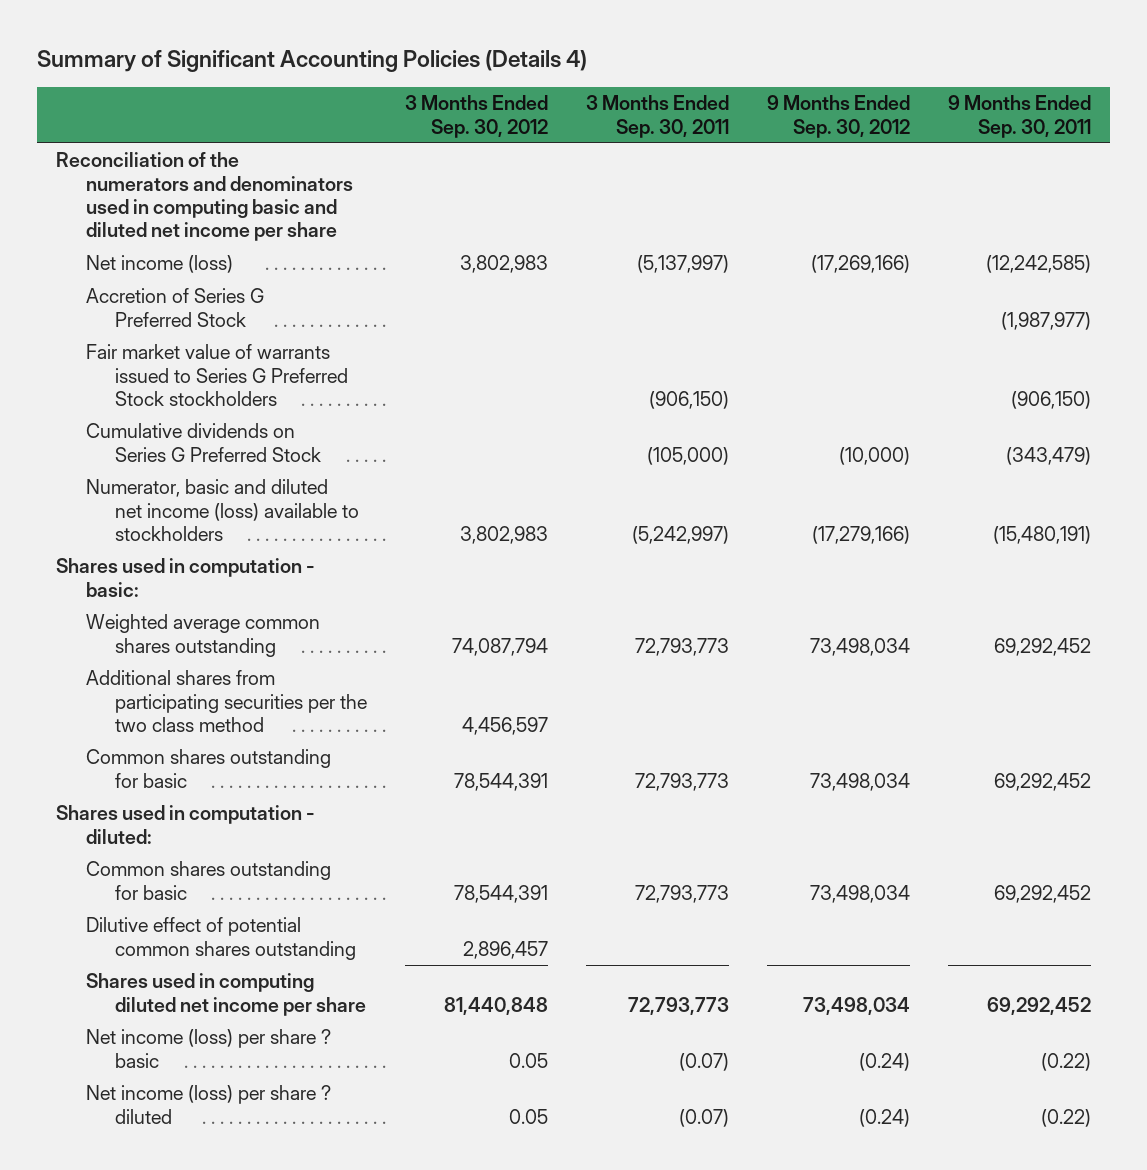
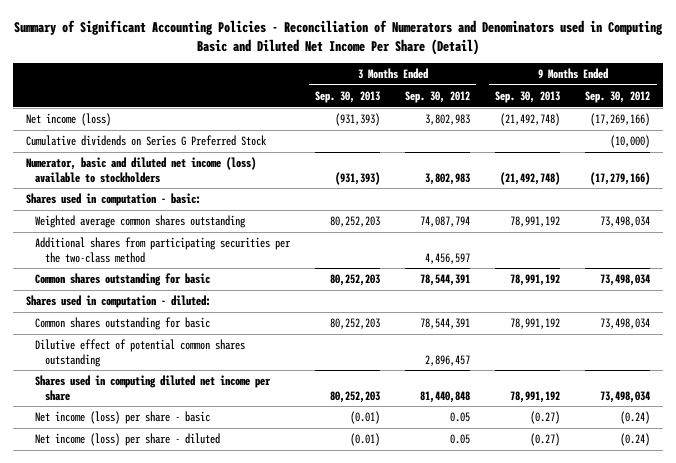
[37,50,588,73] Summary of Significant Accounting Policies (Details 4) -> [13,19,663,55] Summary of Significant Accounting Policies - Reconciliation of Numerators and Denominators used in Computing Basic and Diluted Net Income Per Share (Detail)
[585,95,729,138] 3 Months Ended Sep. 30, 2011 -> none
[947,95,1091,138] 9 Months Ended Sep. 30, 2011 -> none
none -> [315,90,381,103] Sep. 30, 2013
none -> [495,90,561,103] Sep. 30, 2013
[56,152,353,242] Reconciliation of the numerators and denominators used in computing basic and diluted net income per share -> none
[85,288,264,327] Accretion of Series G Preferred Stock -> none
[85,344,348,407] Fair market value of warrants issued to Series G Preferred Stock stockholders -> none
[85,670,367,733] Additional shares from participating securities per the two class method -> [35,237,292,263] Additional shares from participating securities per the two-class method
[85,1029,331,1068] Net income (loss) per share ? basic -> [35,411,211,425] Net income (loss) per share - basic
[85,1085,331,1124] Net income (loss) per share ? diluted -> [35,433,221,447] Net income (loss) per share - diluted

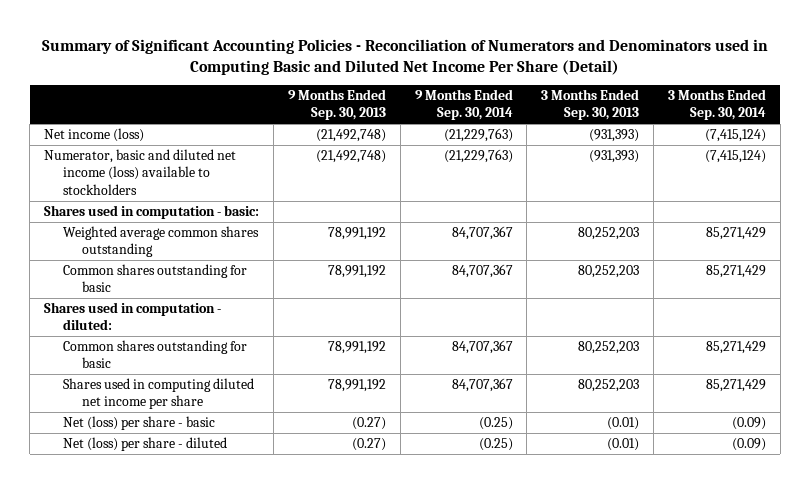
[405,90,471,103] Sep. 30, 2012 -> none
[585,90,651,103] Sep. 30, 2012 -> none
none -> [414,88,513,121] 9 Months Ended Sep. 30, 2014
none -> [667,88,766,121] 3 Months Ended Sep. 30, 2014
[25,135,267,147] Cumulative dividends on Series G Preferred Stock -> none
[35,237,292,263] Additional shares from participating securities per the two-class method -> none
[35,339,246,367] Dilutive effect of potential common shares outstanding -> none
[35,411,211,425] Net income (loss) per share - basic -> [62,416,215,431] Net (loss) per share - basic
[35,433,221,447] Net income (loss) per share - diluted -> [62,437,227,452] Net (loss) per share - diluted

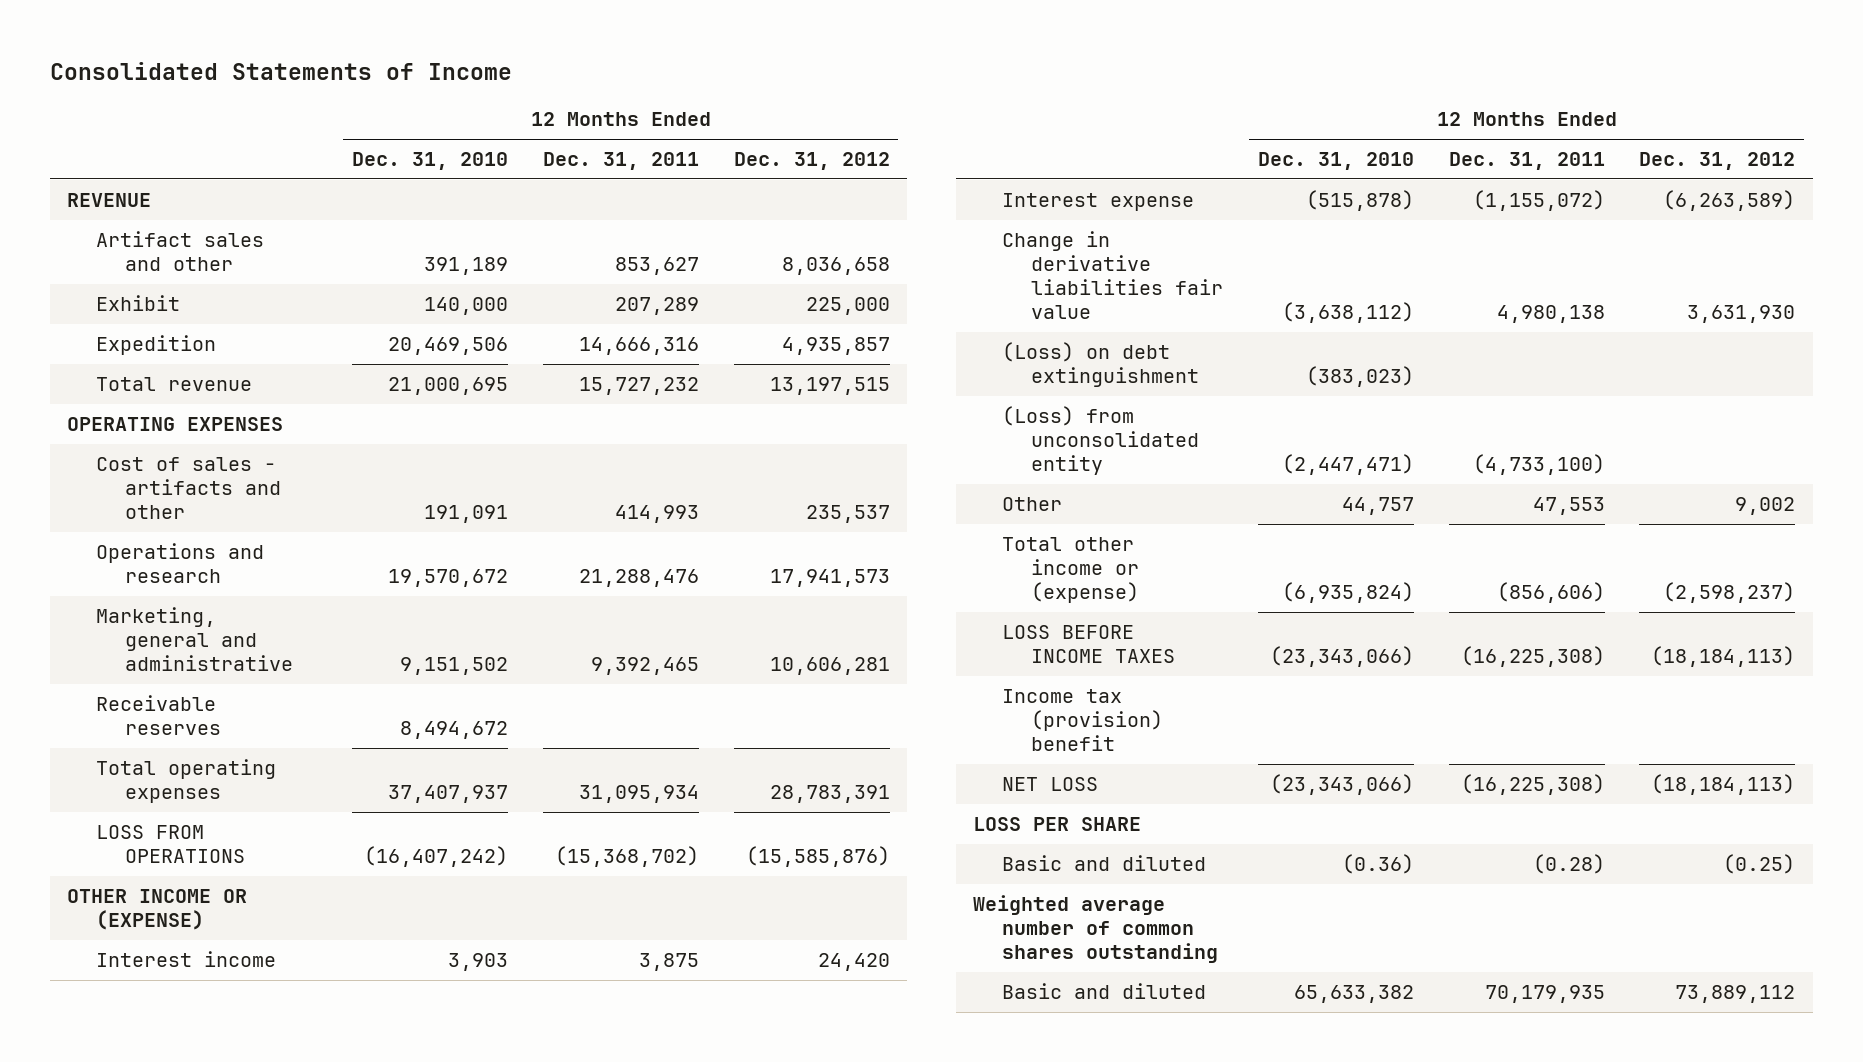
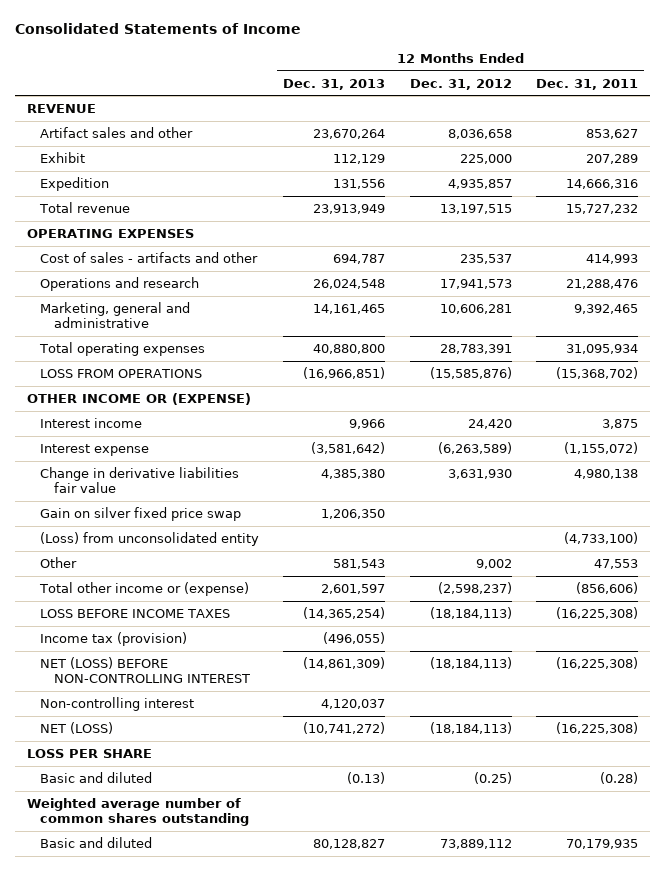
[352,152,509,171] Dec. 31, 2010 -> none
none -> [283,78,386,90] Dec. 31, 2013
[96,694,222,735] Receivable reserves -> none
[1002,341,1200,387] (Loss) on debt extinguishment -> none
none -> [40,506,242,521] Gain on silver fixed price swap
[1002,688,1164,751] Income tax (provision) benefit -> [40,631,188,646] Income tax (provision)
none -> [40,656,250,684] NET (LOSS) BEFORE NON-CONTROLLING INTEREST
none -> [40,696,195,711] Non-controlling interest
[1002,776,1099,791] NET LOSS -> [40,721,114,734] NET (LOSS)

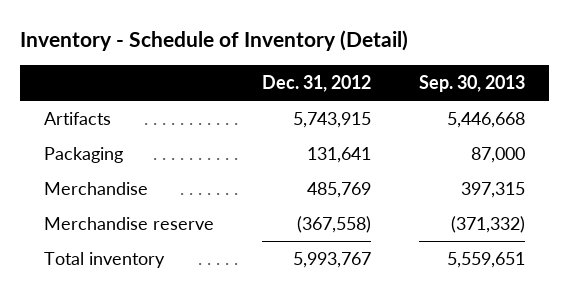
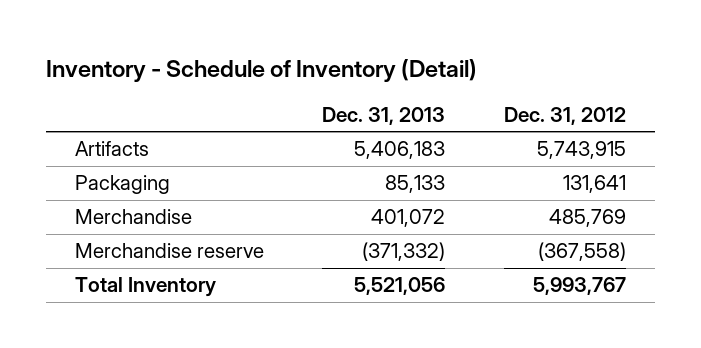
[419,75,526,93] Sep. 30, 2013 -> none
none -> [322,106,446,125] Dec. 31, 2013
[43,251,165,268] Total inventory -> [74,277,216,298] Total Inventory

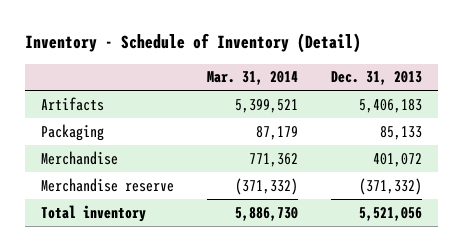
[503,106,626,125] Dec. 31, 2012 -> none
none -> [206,71,298,86] Mar. 31, 2014
[74,277,216,298] Total Inventory -> [41,204,147,222] Total inventory

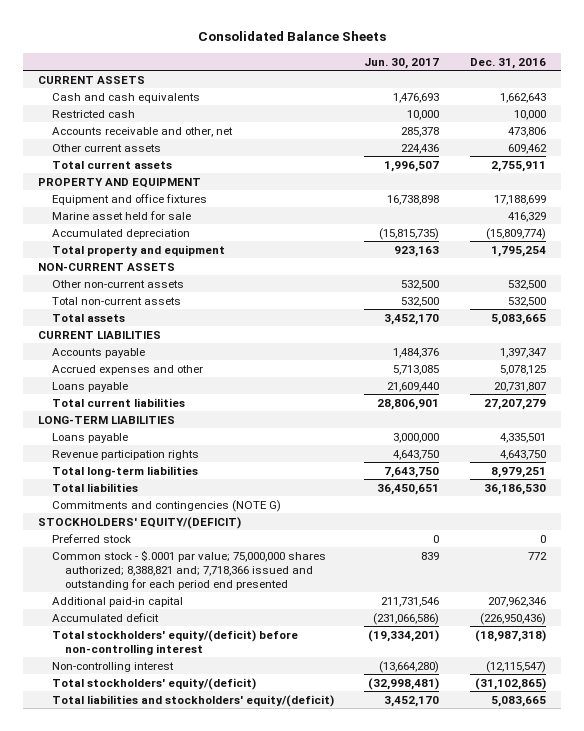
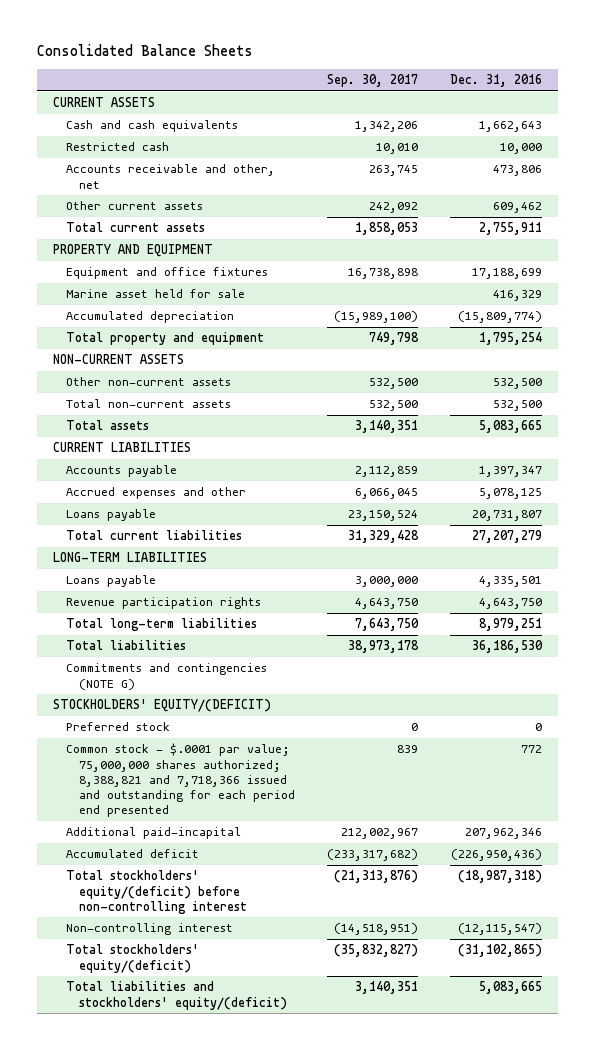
[364,57,440,69] Jun. 30, 2017 -> none
none -> [326,74,418,88] Sep. 30, 2017
[51,549,326,590] Common stock - $.0001 par value; 75,000,000 shares authorized; 8,388,821 and; 7,718,366 issued and outstanding for each period end presented -> [65,743,296,818] Common stock - $.0001 par value; 75,000,000 shares authorized; 8,388,821 and 7,718,366 issued and outstanding for each period end presented
[51,596,183,607] Additional paid-in capital -> [65,827,241,840] Additional paid-incapital

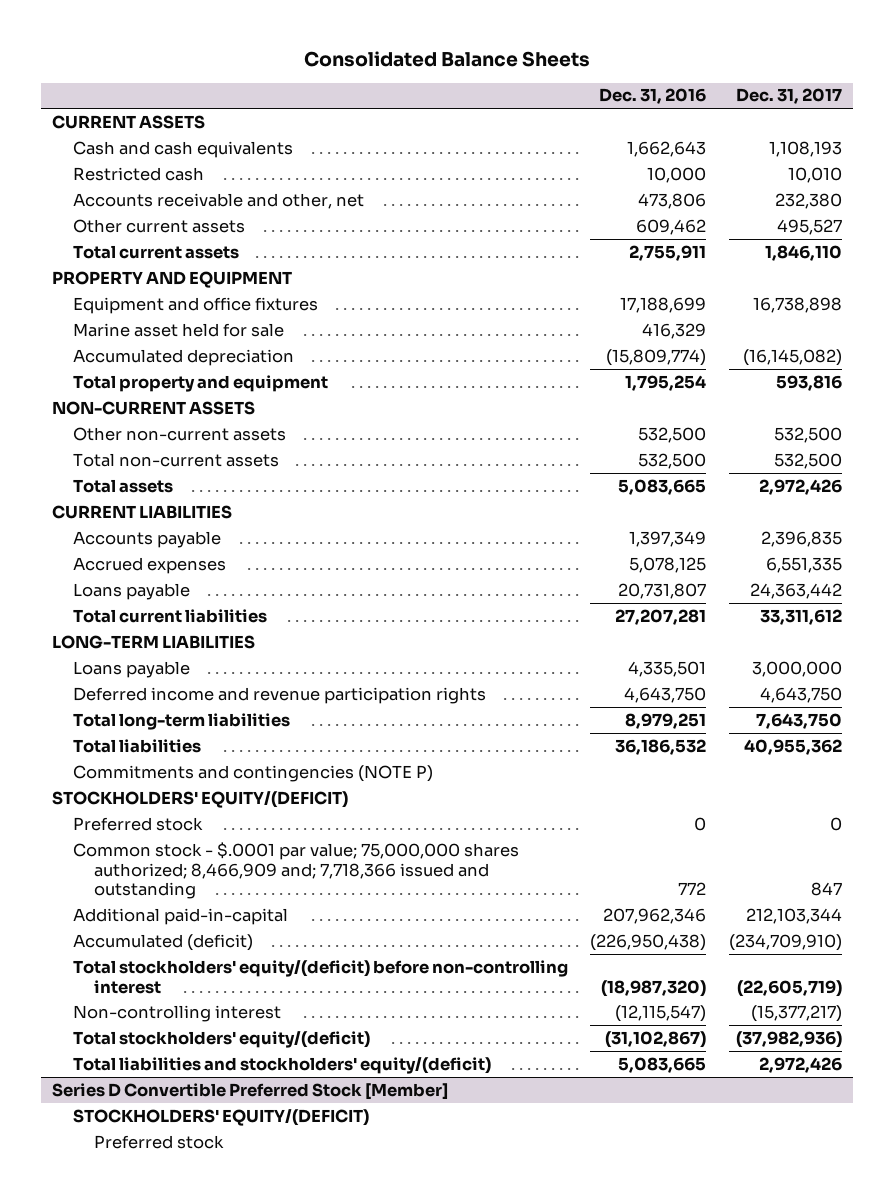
[326,74,418,88] Sep. 30, 2017 -> none
none -> [735,88,842,105] Dec. 31, 2017
[478,466,542,478] 1,397,347 -> [629,530,707,547] 1,397,349
[65,487,246,500] Accrued expenses and other -> [72,556,226,574] Accrued expenses
[471,530,542,544] 27,207,279 -> [615,608,707,625] 27,207,281
[65,597,261,610] Revenue participation rights -> [72,686,486,704] Deferred income and revenue participation rights
[471,640,543,654] 36,186,530 -> [615,738,707,755] 36,186,532
[65,663,267,690] Commitments and contingencies (NOTE G) -> [72,764,433,782] Commitments and contingencies (NOTE P)
[65,743,296,818] Common stock - $.0001 par value; 75,000,000 shares authorized; 8,388,821 and 7,718,366 issued and outstanding for each period end presented -> [72,841,519,900] Common stock - $.0001 par value; 75,000,000 shares authorized; 8,466,909 and; 7,718,366 issued and outstanding
[65,827,241,840] Additional paid-incapital -> [72,907,288,925] Additional paid-in-capital
[65,849,199,859] Accumulated deficit -> [72,933,253,951] Accumulated (deficit)
[450,849,542,862] (226,950,436) -> [590,933,707,951] (226,950,438)
[457,870,542,884] (18,987,318) -> [601,979,707,997] (18,987,320)
[457,944,542,958] (31,102,865) -> [605,1030,707,1048] (31,102,867)
none -> [52,1082,449,1100] Series D Convertible Preferred Stock [Member]
none -> [72,1108,369,1126] STOCKHOLDERS' EQUITY/(DEFICIT)
none -> [93,1134,224,1149] Preferred stock

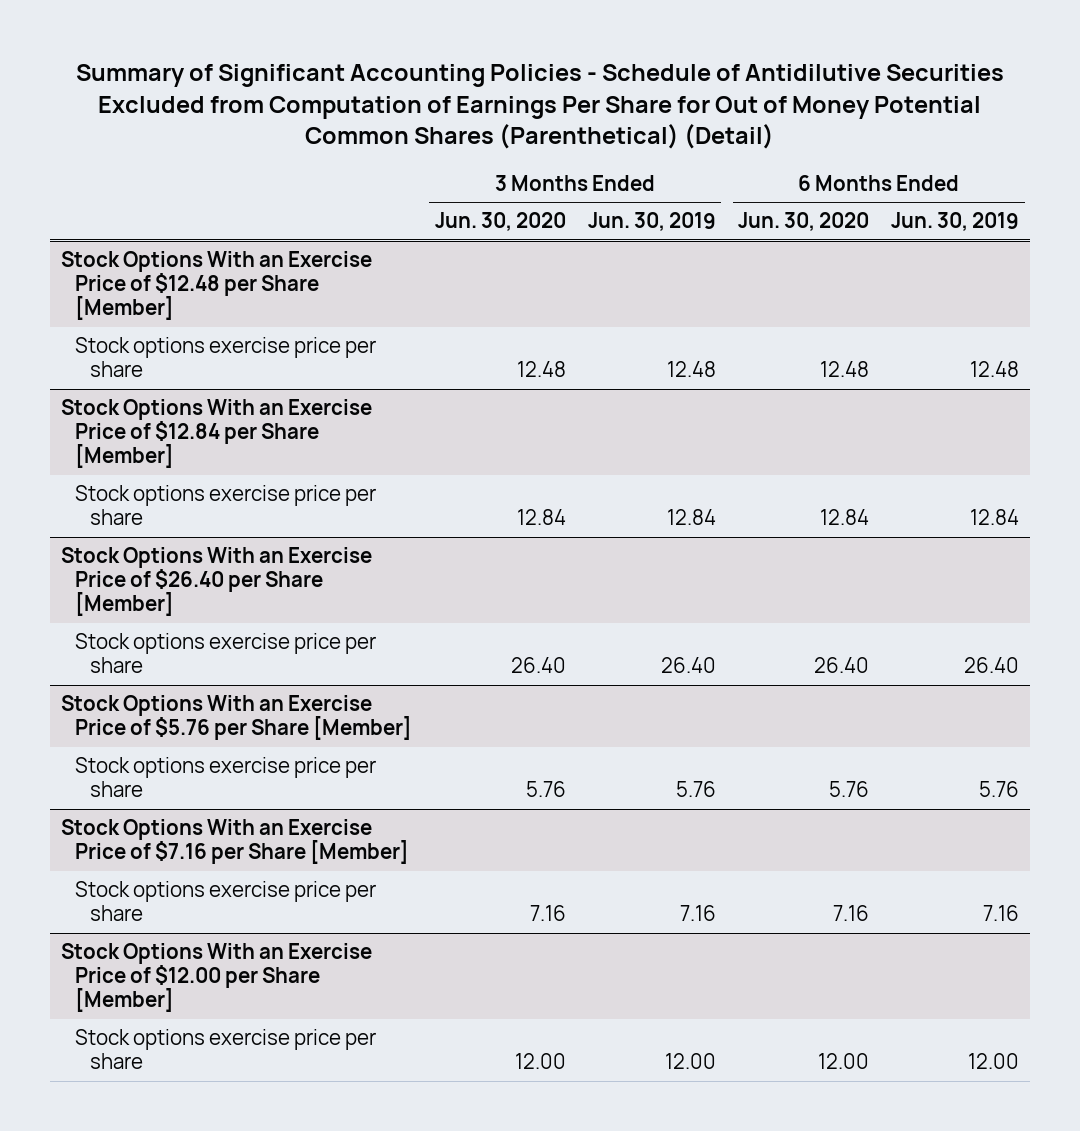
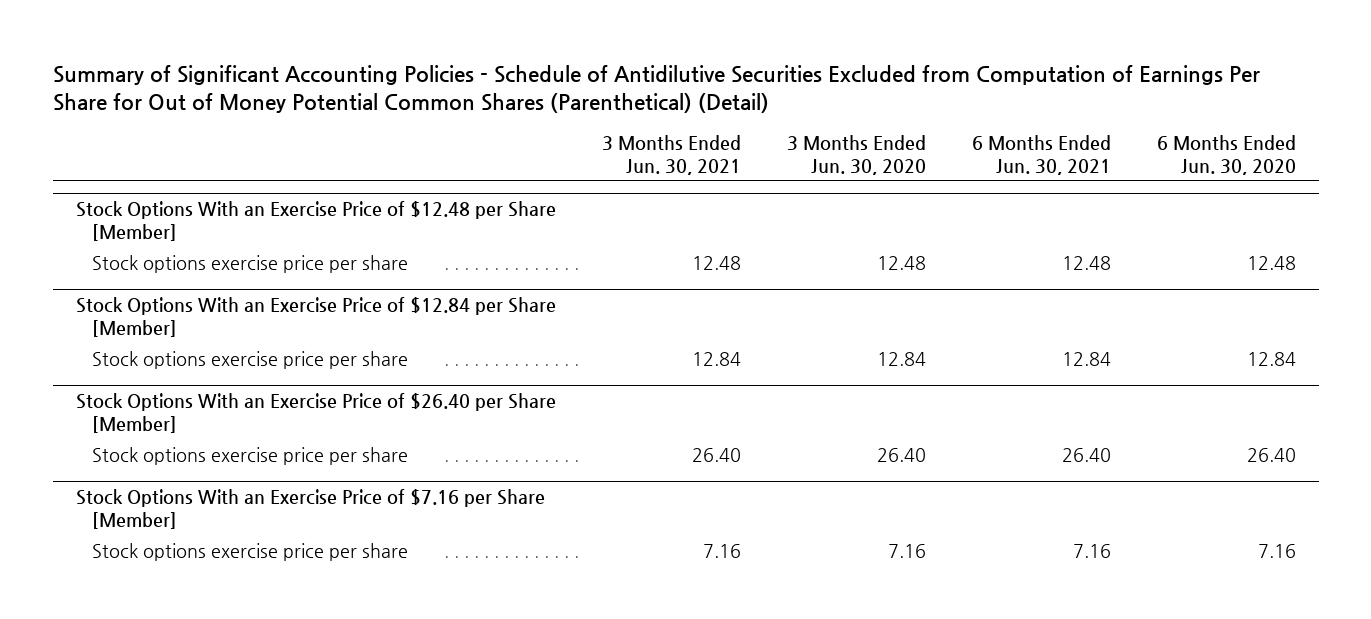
[587,212,716,232] Jun. 30, 2019 -> none
[891,212,1020,232] Jun. 30, 2019 -> none
none -> [601,134,741,175] 3 Months Ended Jun. 30, 2021
none -> [971,134,1111,175] 6 Months Ended Jun. 30, 2021
[60,695,413,741] Stock Options With an Exercise Price of $5.76 per Share [Member] -> none
[75,757,377,798] Stock options exercise price per share -> none
[60,943,372,1013] Stock Options With an Exercise Price of $12.00 per Share [Member] -> none
[75,1029,377,1070] Stock options exercise price per share -> none

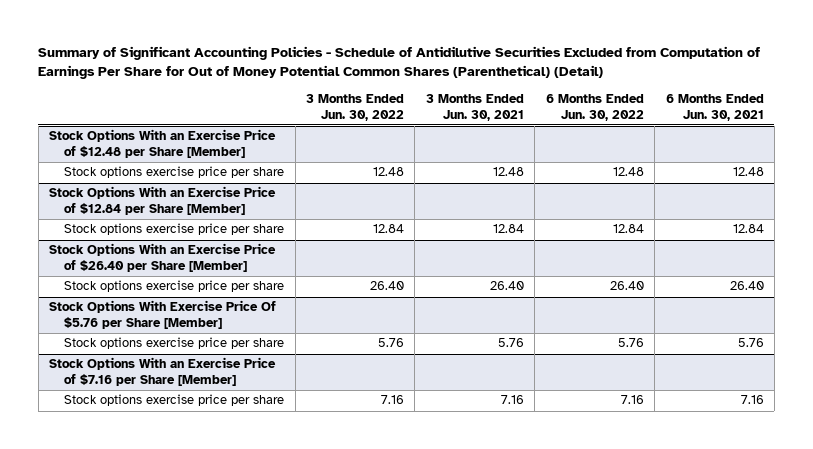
[786,134,926,175] 3 Months Ended Jun. 30, 2020 -> none
[1156,134,1296,175] 6 Months Ended Jun. 30, 2020 -> none
none -> [306,94,405,121] 3 Months Ended Jun. 30, 2022
none -> [545,94,644,121] 6 Months Ended Jun. 30, 2022
none -> [49,300,277,330] Stock Options With Exercise Price Of $5.76 per Share [Member]
none -> [64,337,285,350] Stock options exercise price per share

